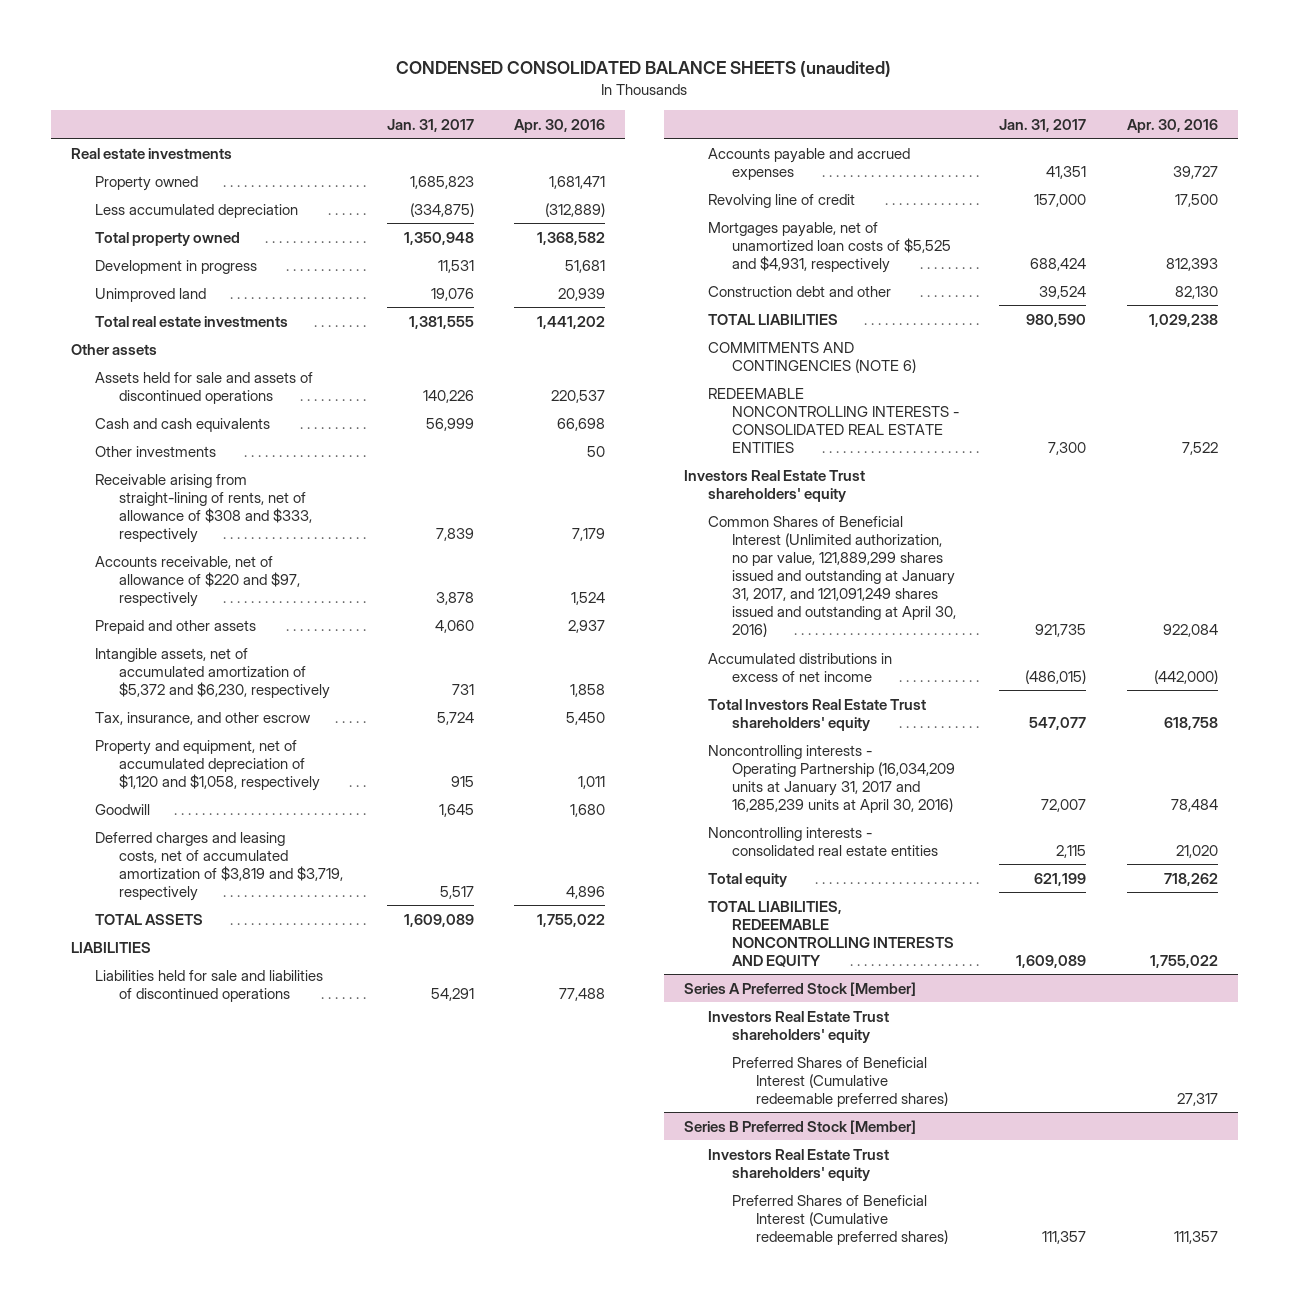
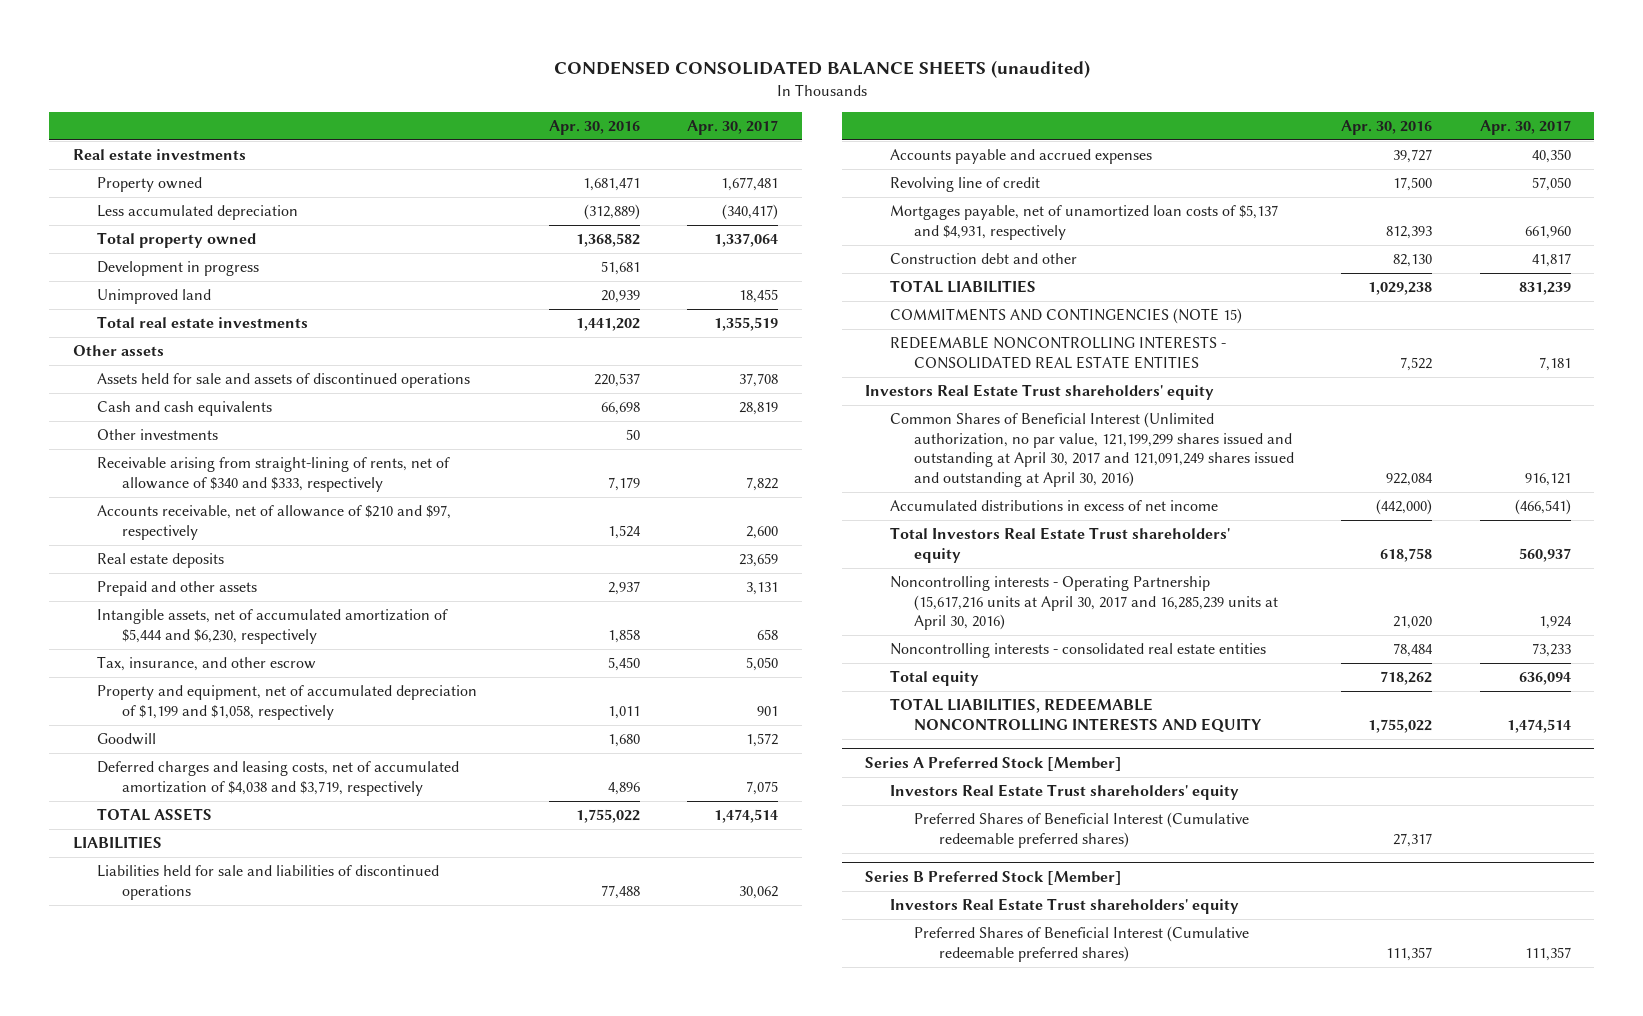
[386,118,474,132] Jan. 31, 2017 -> none
none -> [687,120,779,136] Apr. 30, 2017
[95,473,313,543] Receivable arising from straight-lining of rents, net of allowance of $308 and $333, respectively -> [97,457,451,492] Receivable arising from straight-lining of rents, net of allowance of $340 and $333, respectively
[95,555,301,607] Accounts receivable, net of allowance of $220 and $97, respectively -> [97,505,452,540] Accounts receivable, net of allowance of $210 and $97, respectively
none -> [97,553,225,569] Real estate deposits
[95,647,331,699] Intangible assets, net of accumulated amortization of $5,372 and $6,230, respectively -> [97,609,449,644] Intangible assets, net of accumulated amortization of $5,444 and $6,230, respectively
[95,739,321,791] Property and equipment, net of accumulated depreciation of $1,120 and $1,058, respectively -> [97,685,478,720] Property and equipment, net of accumulated depreciation of $1,199 and $1,058, respectively
[95,831,344,901] Deferred charges and leasing costs, net of accumulated amortization of $3,819 and $3,719, respectively -> [97,761,460,796] Deferred charges and leasing costs, net of accumulated amortization of $4,038 and $3,719, respectively
[707,221,951,273] Mortgages payable, net of unamortized loan costs of $5,525 and $4,931, respectively -> [889,205,1278,240] Mortgages payable, net of unamortized loan costs of $5,137 and $4,931, respectively
[707,341,916,373] COMMITMENTS AND CONTINGENCIES (NOTE 6) -> [889,308,1242,325] COMMITMENTS AND CONTINGENCIES (NOTE 15)
[707,515,956,638] Common Shares of Beneficial Interest (Unlimited authorization, no par value, 121,889,299 shares issued and outstanding at January 31, 2017, and 121,091,249 shares issued and outstanding at April 30, 2016) -> [889,412,1295,488] Common Shares of Beneficial Interest (Unlimited authorization, no par value, 121,199,299 shares issued and outstanding at April 30, 2017 and 121,091,249 shares issued and outstanding at April 30, 2016)
[707,744,955,813] Noncontrolling interests - Operating Partnership (16,034,209 units at January 31, 2017 and 16,285,239 units at April 30, 2016) -> [889,576,1279,631] Noncontrolling interests - Operating Partnership (15,617,216 units at April 30, 2017 and 16,285,239 units at April 30, 2016)
[1170,798,1218,812] 78,484 -> [1393,616,1433,630] 21,020
[1175,844,1218,858] 21,020 -> [1393,643,1434,658] 78,484

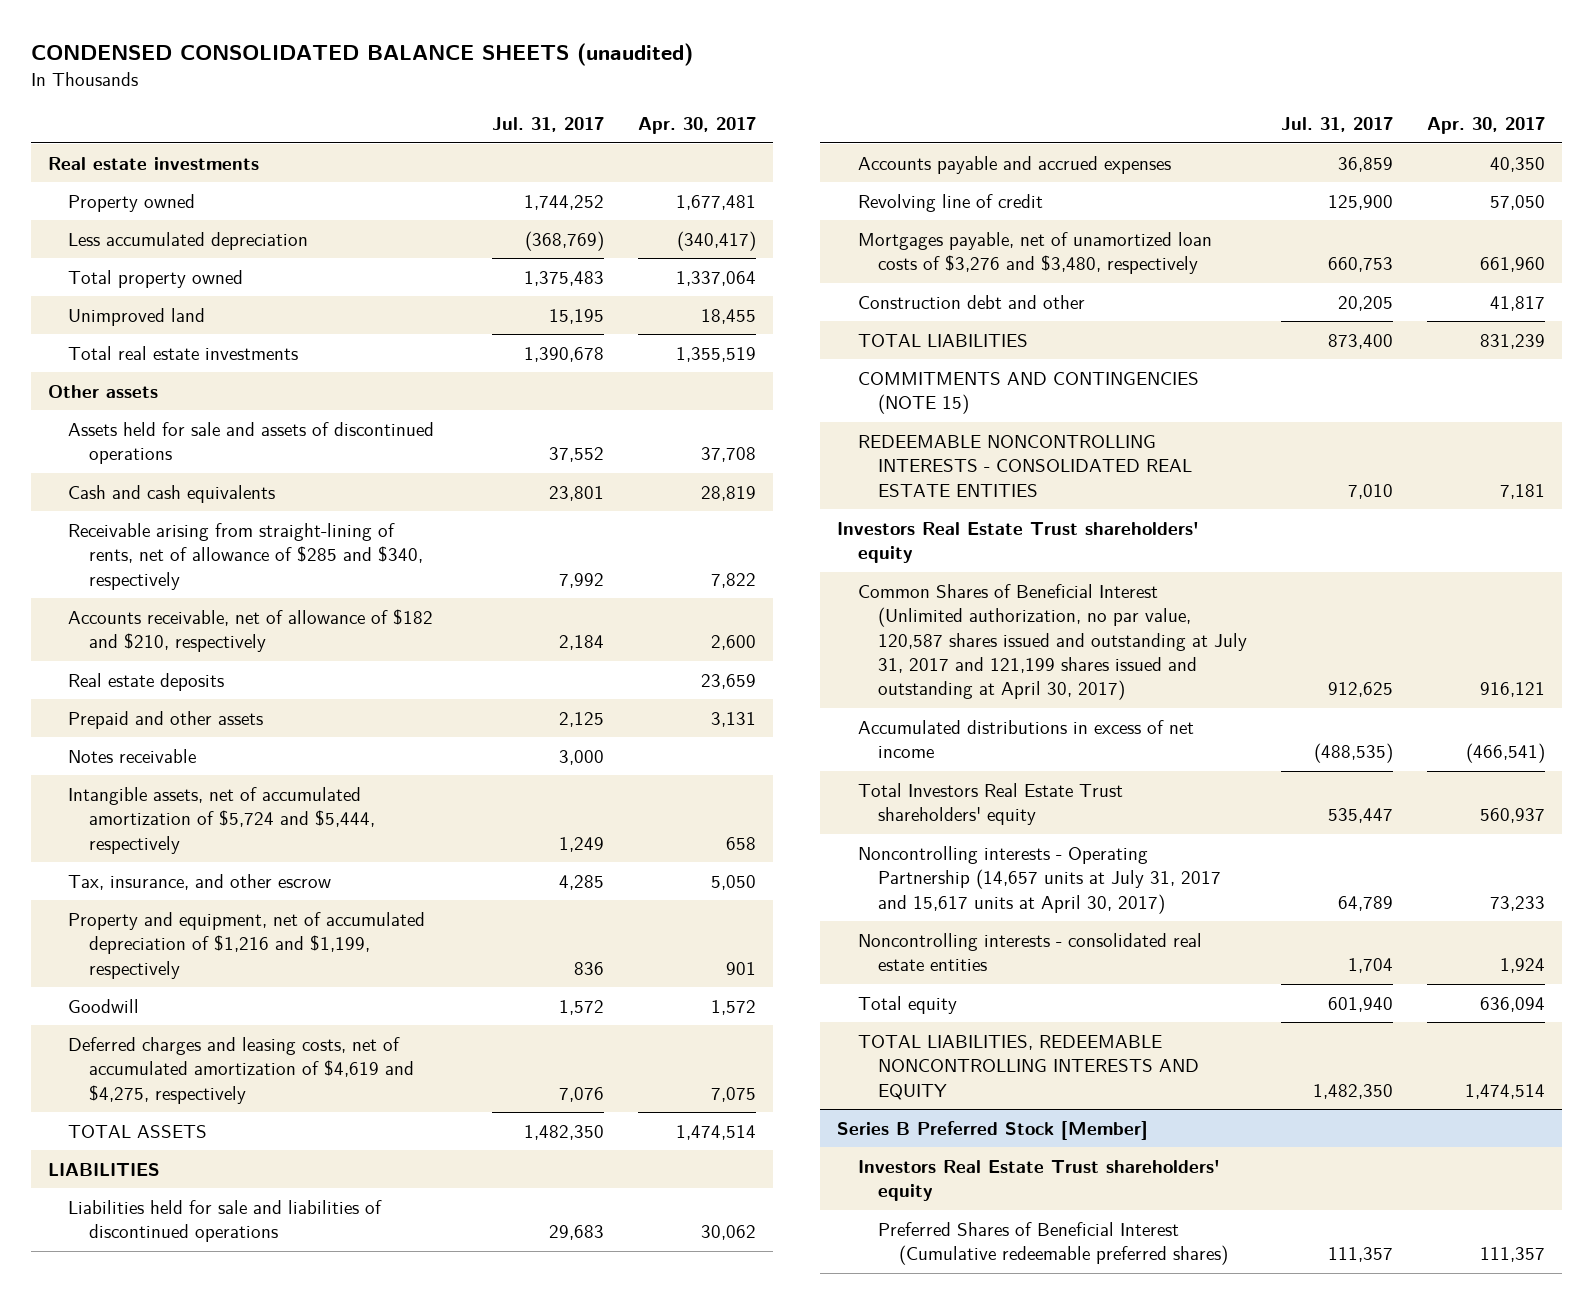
[548,120,640,136] Apr. 30, 2016 -> none
none -> [492,117,605,133] Jul. 31, 2017
[97,261,260,277] Development in progress -> none
[97,429,219,441] Other investments -> none
[97,457,451,492] Receivable arising from straight-lining of rents, net of allowance of $340 and $333, respectively -> [68,522,424,590] Receivable arising from straight-lining of rents, net of allowance of $285 and $340, respectively
[97,505,452,540] Accounts receivable, net of allowance of $210 and $97, respectively -> [68,608,434,653] Accounts receivable, net of allowance of $182 and $210, respectively
none -> [68,748,197,763] Notes receivable
[97,609,449,644] Intangible assets, net of accumulated amortization of $5,444 and $6,230, respectively -> [68,786,376,854] Intangible assets, net of accumulated amortization of $5,724 and $5,444, respectively
[97,685,478,720] Property and equipment, net of accumulated depreciation of $1,199 and $1,058, respectively -> [68,911,426,979] Property and equipment, net of accumulated depreciation of $1,216 and $1,199, respectively
[97,761,460,796] Deferred charges and leasing costs, net of accumulated amortization of $4,038 and $3,719, respectively -> [68,1036,415,1104] Deferred charges and leasing costs, net of accumulated amortization of $4,619 and $4,275, respectively
[889,205,1278,240] Mortgages payable, net of unamortized loan costs of $5,137 and $4,931, respectively -> [857,231,1212,275] Mortgages payable, net of unamortized loan costs of $3,276 and $3,480, respectively
[889,412,1295,488] Common Shares of Beneficial Interest (Unlimited authorization, no par value, 121,199,299 shares issued and outstanding at April 30, 2017 and 121,091,249 shares issued and outstanding at April 30, 2016) -> [857,583,1248,701] Common Shares of Beneficial Interest (Unlimited authorization, no par value, 120,587 shares issued and outstanding at July 31, 2017 and 121,199 shares issued and outstanding at April 30, 2017)
[889,576,1279,631] Noncontrolling interests - Operating Partnership (15,617,216 units at April 30, 2017 and 16,285,239 units at April 30, 2016) -> [857,845,1222,914] Noncontrolling interests - Operating Partnership (14,657 units at July 31, 2017 and 15,617 units at April 30, 2017)
[1538,616,1572,630] 1,924 -> [1490,895,1546,911] 73,233
[1531,643,1571,658] 73,233 -> [1500,958,1546,974] 1,924
[865,757,1123,772] Series A Preferred Stock [Member] -> none
[889,784,1239,801] Investors Real Estate Trust shareholders' equity -> none
[914,812,1250,848] Preferred Shares of Beneficial Interest (Cumulative redeemable preferred shares) -> none

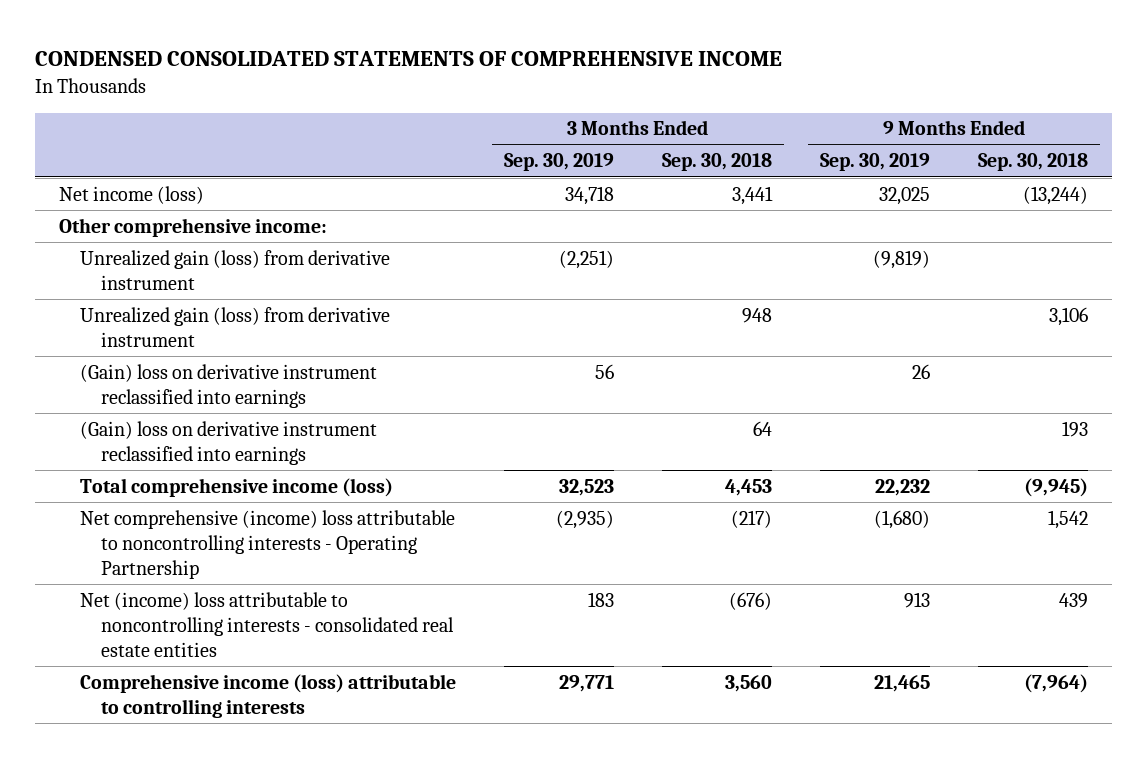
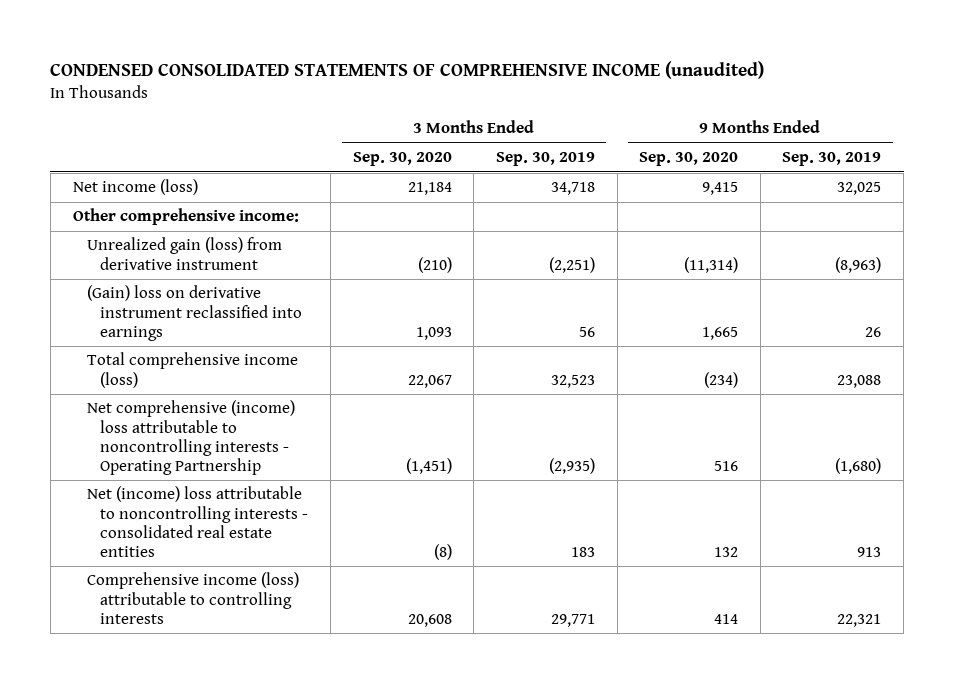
[34,50,782,66] CONDENSED CONSOLIDATED STATEMENTS OF COMPREHENSIVE INCOME -> [50,60,765,79] CONDENSED CONSOLIDATED STATEMENTS OF COMPREHENSIVE INCOME (unaudited)
[661,153,772,172] Sep. 30, 2018 -> none
[978,153,1089,172] Sep. 30, 2018 -> none
none -> [352,152,452,167] Sep. 30, 2020
none -> [639,152,739,167] Sep. 30, 2020
[79,306,390,347] Unrealized gain (loss) from derivative instrument -> none
[873,249,931,269] (9,819) -> [835,256,882,273] (8,963)
[79,420,377,465] (Gain) loss on derivative instrument reclassified into earnings -> none
[875,478,931,496] 22,232 -> [837,374,882,388] 23,088
[874,674,931,692] 21,465 -> [837,613,882,627] 22,321

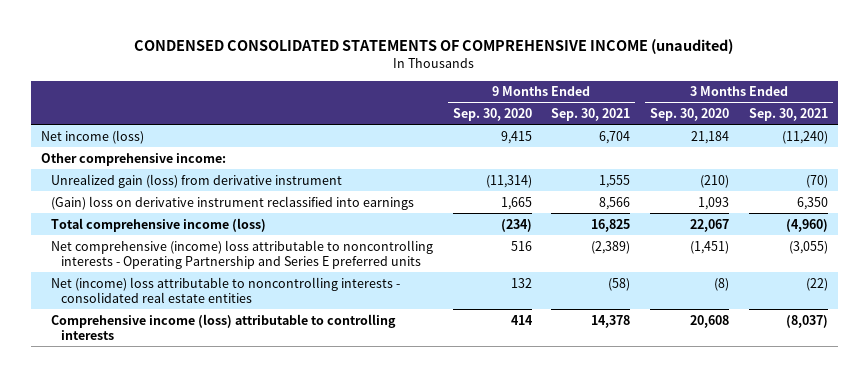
[495,152,595,167] Sep. 30, 2019 -> none
[782,152,882,167] Sep. 30, 2019 -> none
none -> [551,108,631,122] Sep. 30, 2021
none -> [748,108,828,122] Sep. 30, 2021
[86,400,295,475] Net comprehensive (income) loss attributable to noncontrolling interests - Operating Partnership -> [50,239,433,269] Net comprehensive (income) loss attributable to noncontrolling interests - Operating Partnership and Series E preferred units

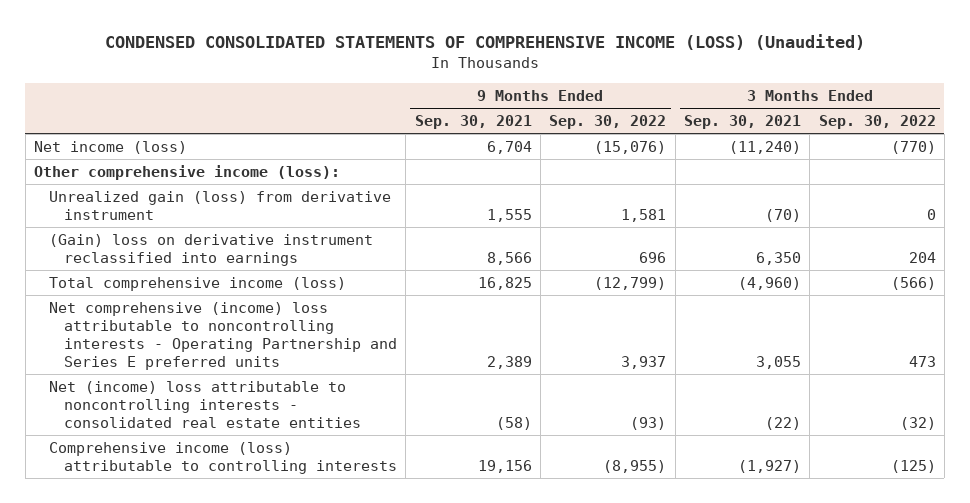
[134,38,734,54] CONDENSED CONSOLIDATED STATEMENTS OF COMPREHENSIVE INCOME (unaudited) -> [104,34,865,51] CONDENSED CONSOLIDATED STATEMENTS OF COMPREHENSIVE INCOME (LOSS) (Unaudited)
[452,108,532,122] Sep. 30, 2020 -> none
[649,108,729,122] Sep. 30, 2020 -> none
none -> [549,115,667,130] Sep. 30, 2022
none -> [818,115,936,130] Sep. 30, 2022
[40,152,226,166] Other comprehensive income: -> [34,164,341,180] Other comprehensive income (loss):
[591,240,631,254] (2,389) -> [486,355,532,369] 2,389
[788,240,828,254] (3,055) -> [755,355,801,369] 3,055
[591,314,631,328] 14,378 -> [477,459,532,473] 19,156
[785,314,828,328] (8,037) -> [737,459,801,473] (1,927)

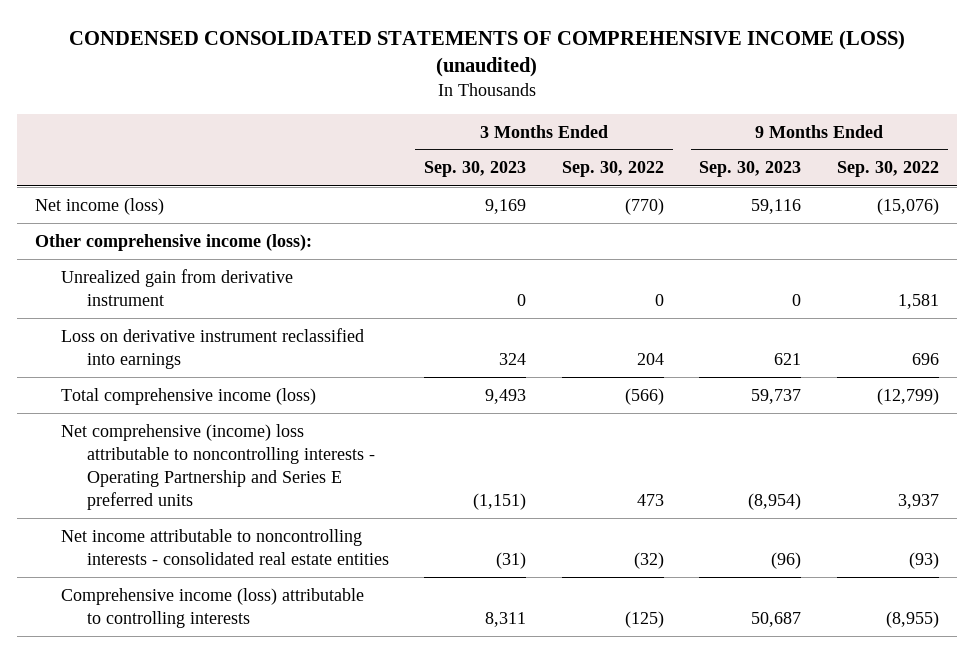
[104,34,865,51] CONDENSED CONSOLIDATED STATEMENTS OF COMPREHENSIVE INCOME (LOSS) (Unaudited) -> [69,29,906,78] CONDENSED CONSOLIDATED STATEMENTS OF COMPREHENSIVE INCOME (LOSS) (unaudited)
[414,115,532,130] Sep. 30, 2021 -> none
[683,115,801,130] Sep. 30, 2021 -> none
none -> [424,161,527,178] Sep. 30, 2023
none -> [699,161,802,178] Sep. 30, 2023
[48,190,391,220] Unrealized gain (loss) from derivative instrument -> [60,268,293,306] Unrealized gain from derivative instrument
[48,233,373,266] (Gain) loss on derivative instrument reclassified into earnings -> [60,327,364,369] Loss on derivative instrument reclassified into earnings
[48,380,361,428] Net (income) loss attributable to noncontrolling interests - consolidated real estate entities -> [60,528,389,565] Net income attributable to noncontrolling interests - consolidated real estate entities

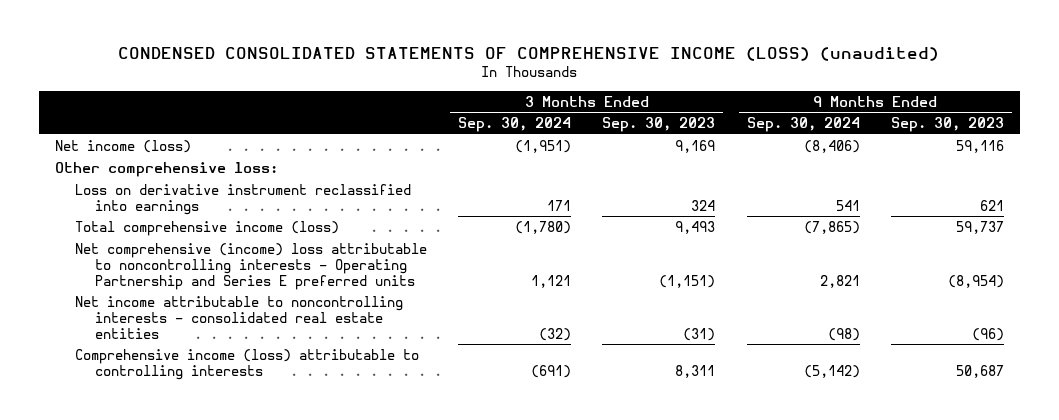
[561,161,664,178] Sep. 30, 2022 -> none
[837,161,940,178] Sep. 30, 2022 -> none
none -> [458,117,572,133] Sep. 30, 2024
none -> [746,117,860,133] Sep. 30, 2024
[60,268,293,306] Unrealized gain from derivative instrument -> none
[35,233,313,251] Other comprehensive income (loss): -> [54,161,278,177] Other comprehensive loss:

